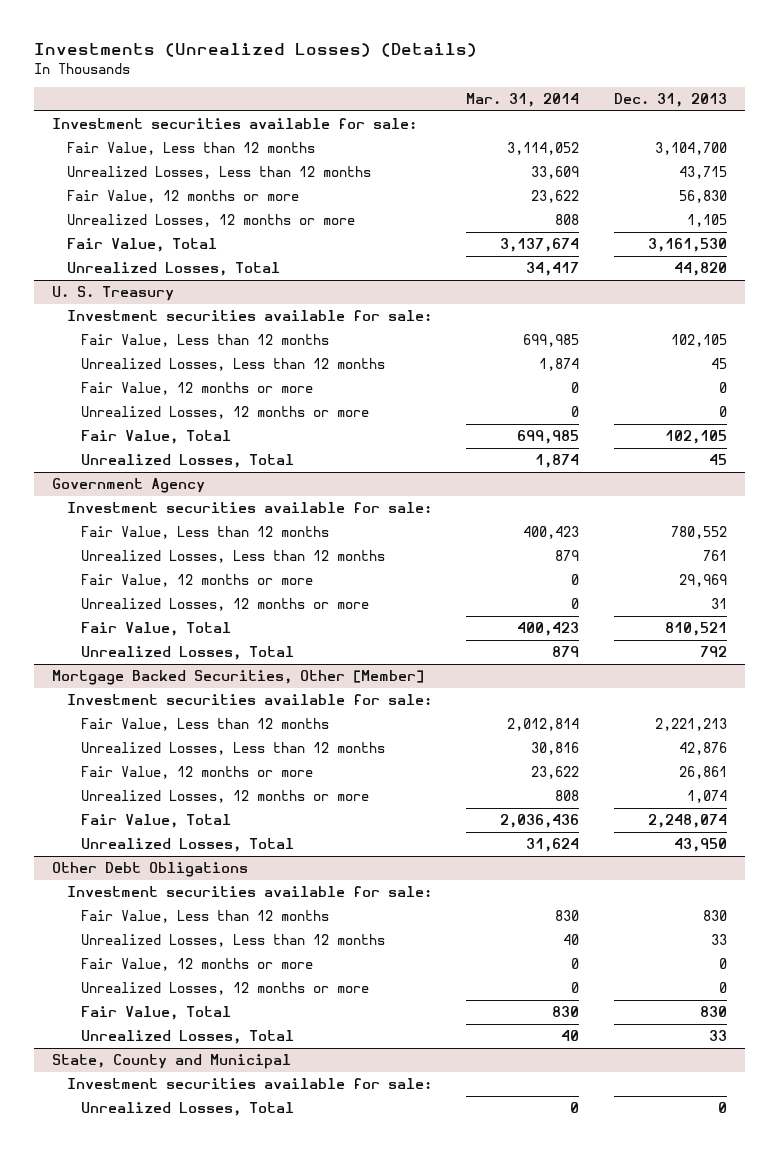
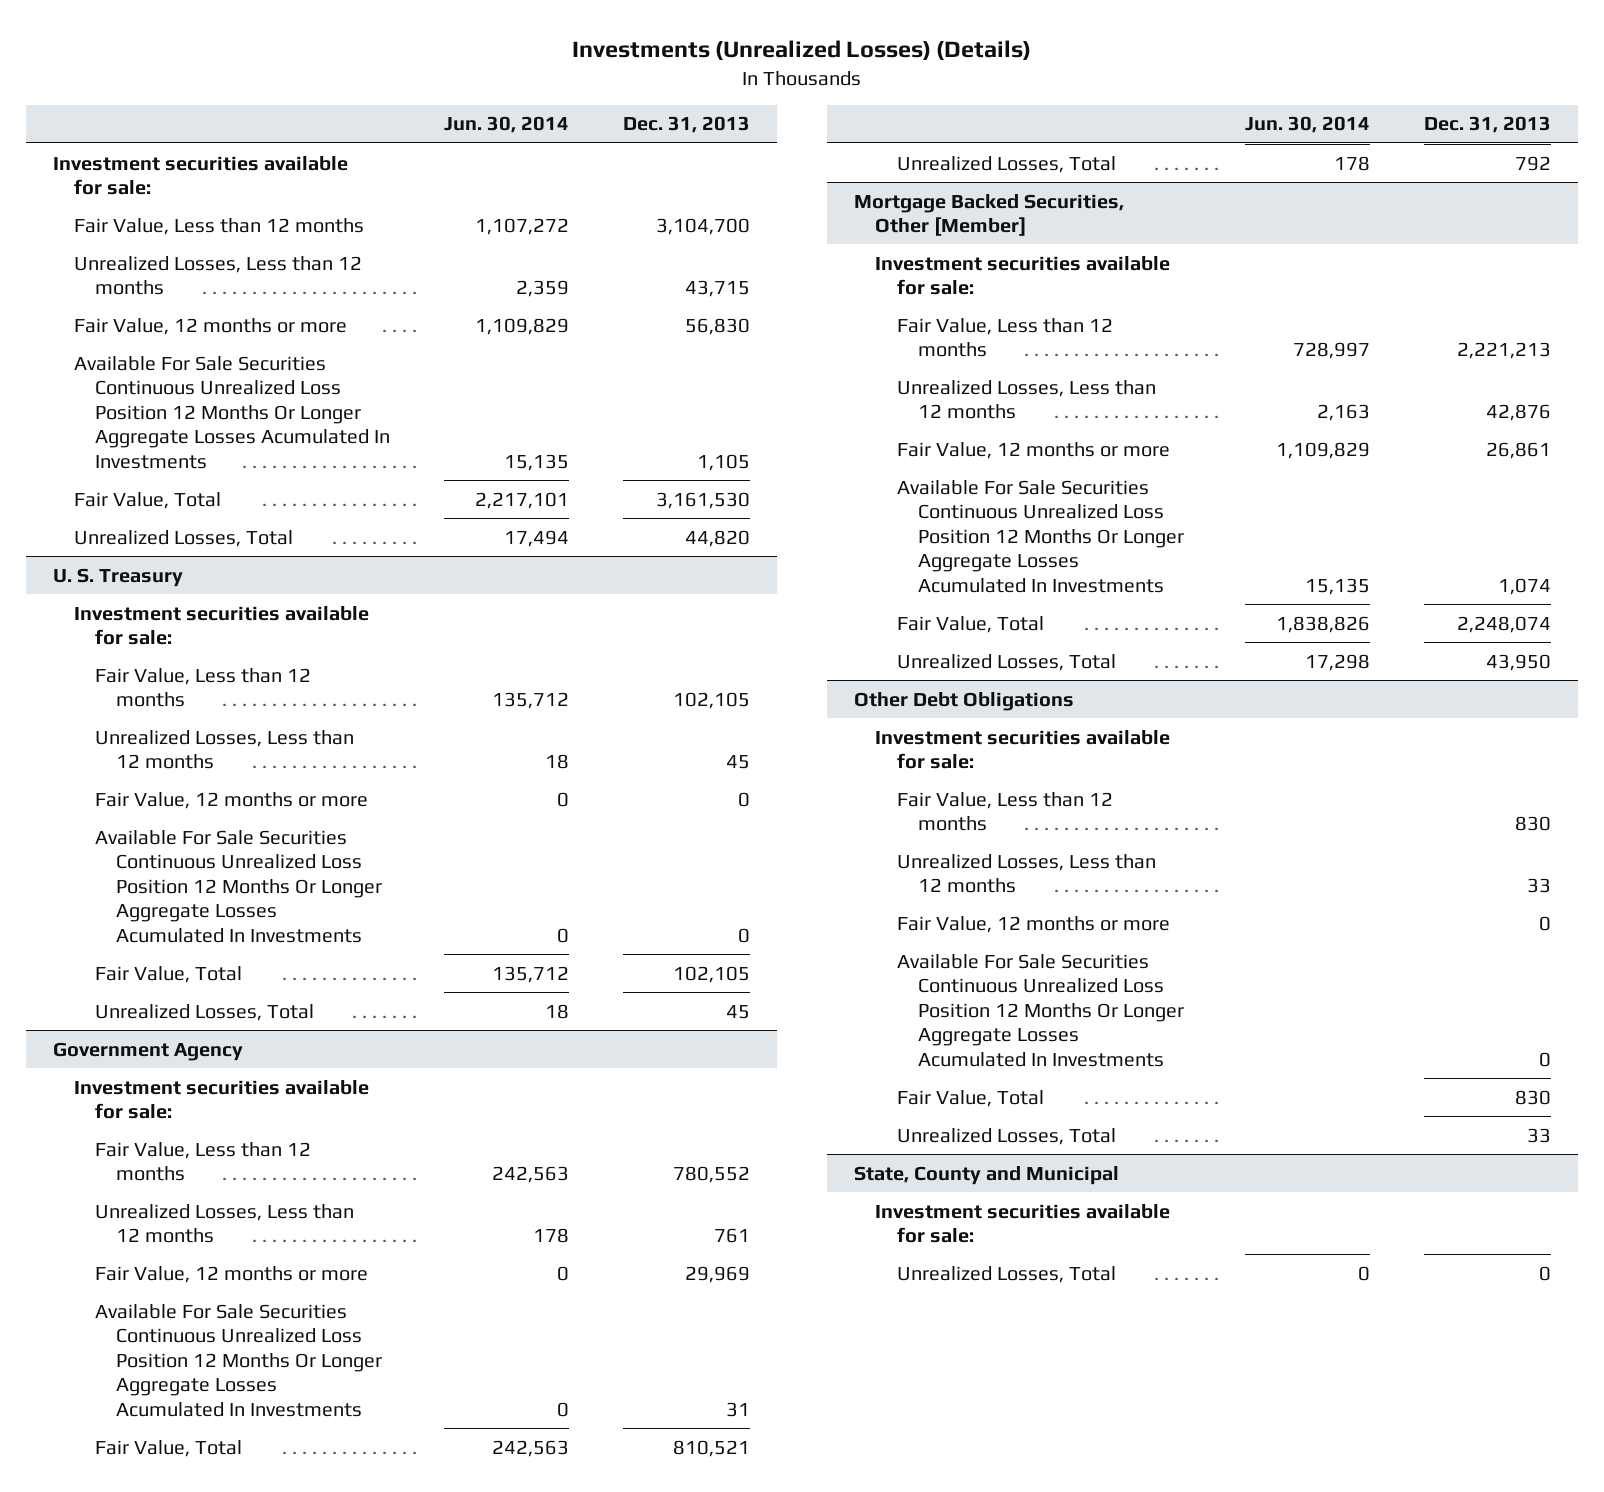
[466,92,580,107] Mar. 31, 2014 -> none
none -> [443,116,569,134] Jun. 30, 2014
[66,213,355,227] Unrealized Losses, 12 months or more -> [73,355,391,469] Available For Sale Securities Continuous Unrealized Loss Position 12 Months Or Longer Aggregate Losses Acumulated In Investments
[81,405,370,419] Unrealized Losses, 12 months or more -> [95,829,383,943] Available For Sale Securities Continuous Unrealized Loss Position 12 Months Or Longer Aggregate Losses Acumulated In Investments
[81,597,370,611] Unrealized Losses, 12 months or more -> [95,1303,383,1417] Available For Sale Securities Continuous Unrealized Loss Position 12 Months Or Longer Aggregate Losses Acumulated In Investments
[81,789,370,803] Unrealized Losses, 12 months or more -> [896,479,1184,593] Available For Sale Securities Continuous Unrealized Loss Position 12 Months Or Longer Aggregate Losses Acumulated In Investments
[81,981,370,995] Unrealized Losses, 12 months or more -> [896,953,1184,1067] Available For Sale Securities Continuous Unrealized Loss Position 12 Months Or Longer Aggregate Losses Acumulated In Investments

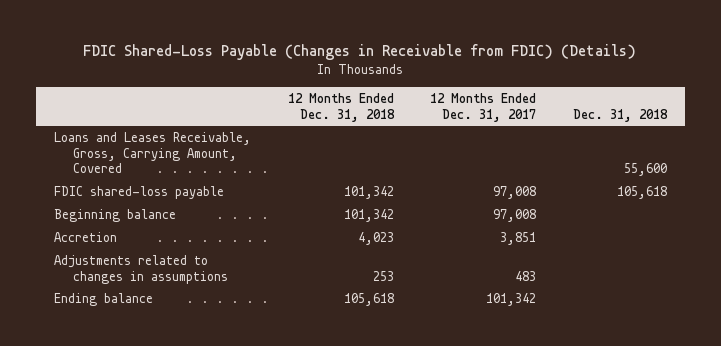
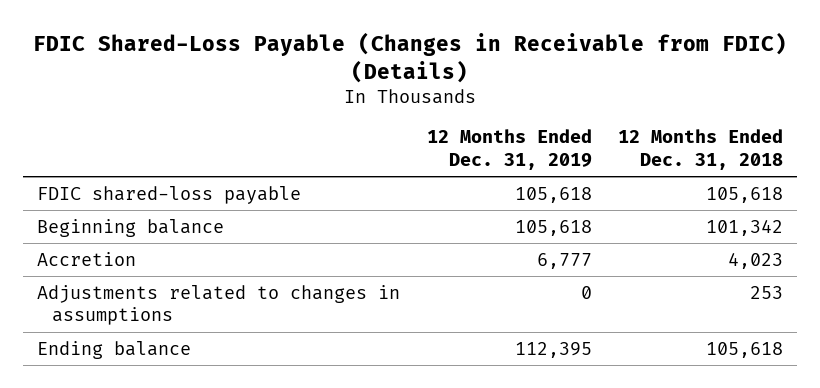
[430,92,537,122] 12 Months Ended Dec. 31, 2017 -> none
[572,108,668,122] Dec. 31, 2018 -> none
none -> [426,129,592,170] 12 Months Ended Dec. 31, 2019
[54,131,252,174] Loans and Leases Receivable, Gross, Carrying Amount, Covered -> none
[343,185,394,199] 101,342 -> [706,186,784,203] 105,618

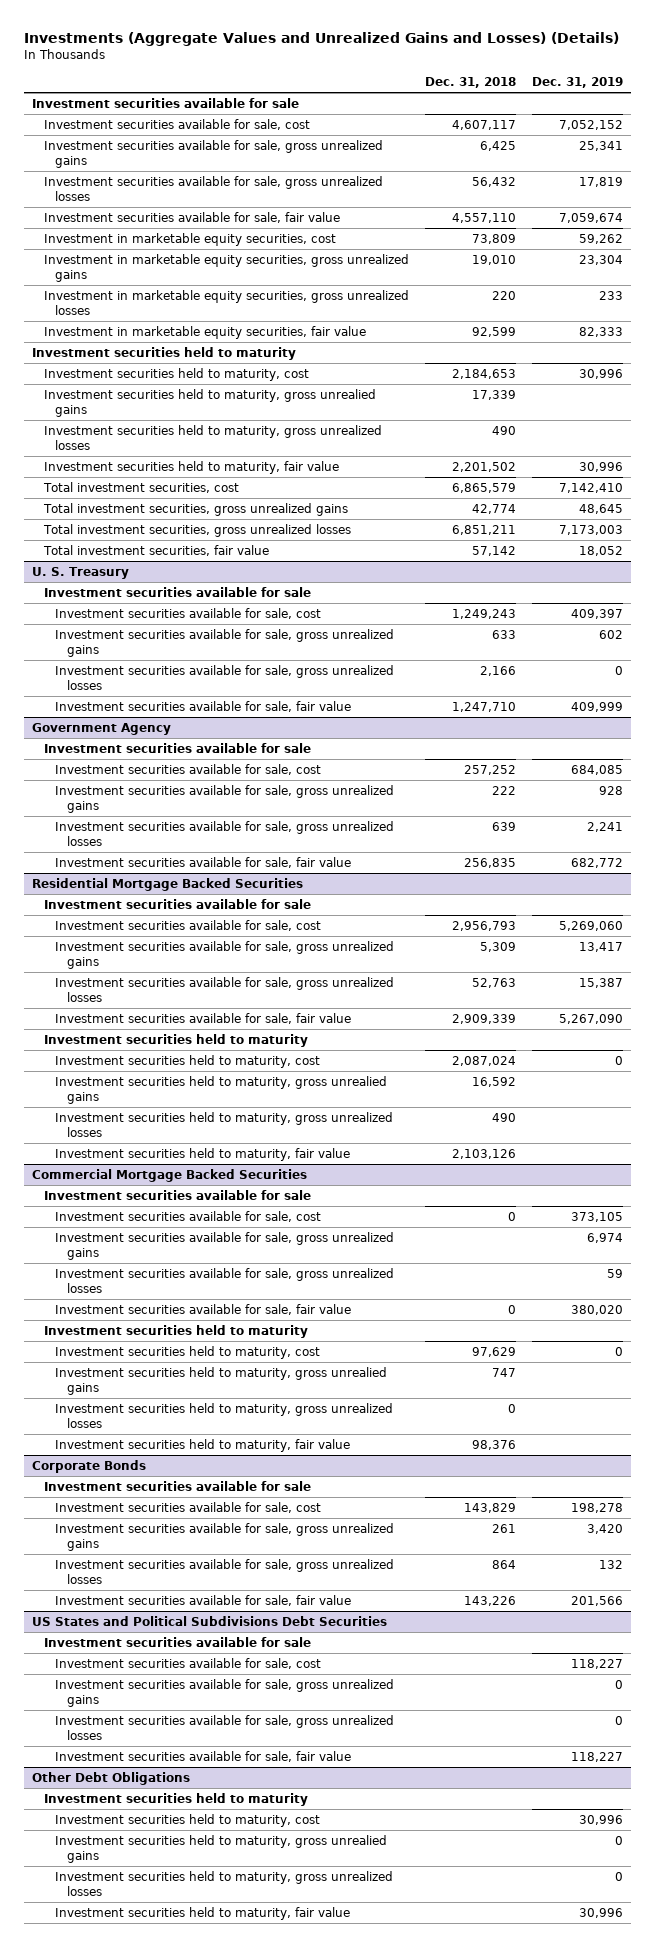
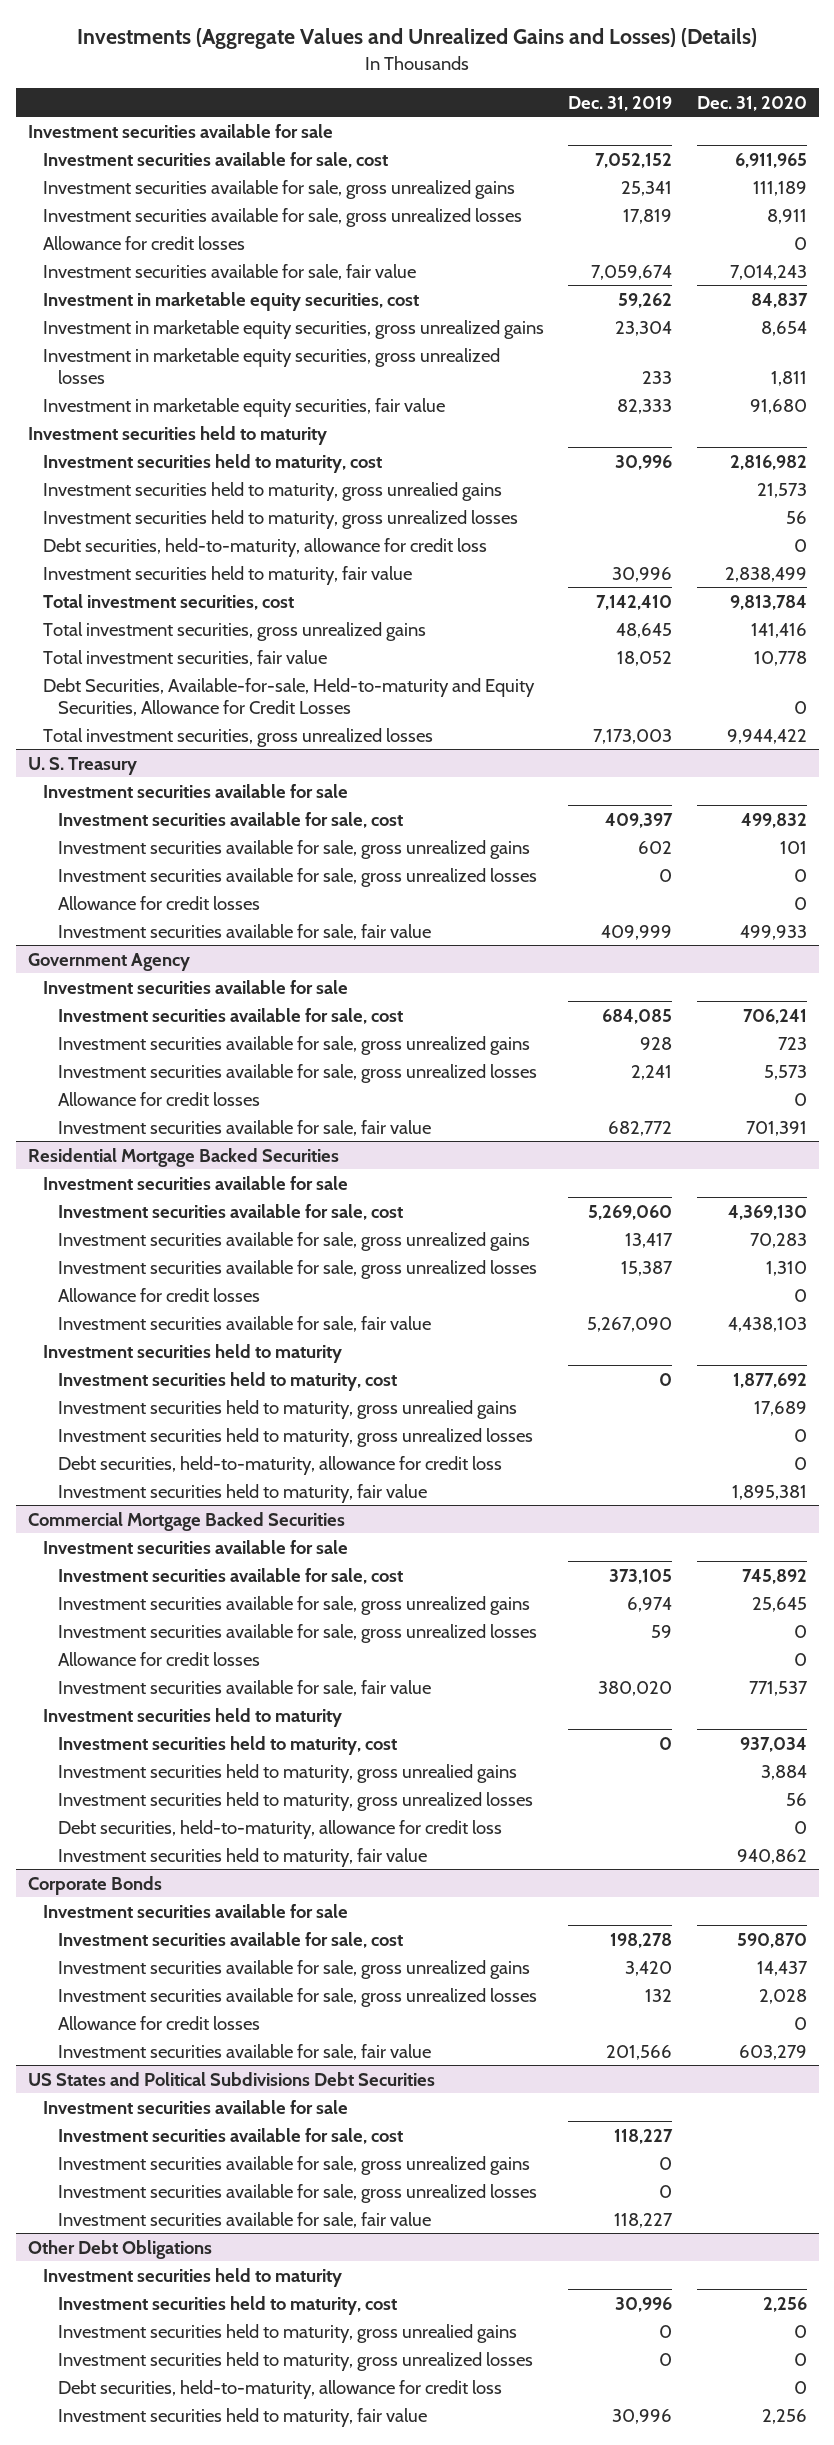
[424,76,516,88] Dec. 31, 2018 -> none
none -> [696,95,807,111] Dec. 31, 2020
none -> [43,235,246,250] Allowance for credit losses
none -> [43,537,488,557] Debt securities, held-to-maturity, allowance for credit loss
none -> [43,677,536,716] Debt Securities, Available-for-sale, Held-to-maturity and Equity Securities, Allowance for Credit Losses
[42,524,351,538] Total investment securities, gross unrealized losses -> [43,727,434,747] Total investment securities, gross unrealized losses
none -> [58,895,261,910] Allowance for credit losses
none -> [58,1091,261,1106] Allowance for credit losses
none -> [58,1287,261,1302] Allowance for credit losses
none -> [58,1455,503,1475] Debt securities, held-to-maturity, allowance for credit loss
none -> [58,1651,261,1666] Allowance for credit losses
none -> [58,1819,503,1839] Debt securities, held-to-maturity, allowance for credit loss
none -> [58,2015,261,2030] Allowance for credit losses
none -> [58,2379,503,2399] Debt securities, held-to-maturity, allowance for credit loss

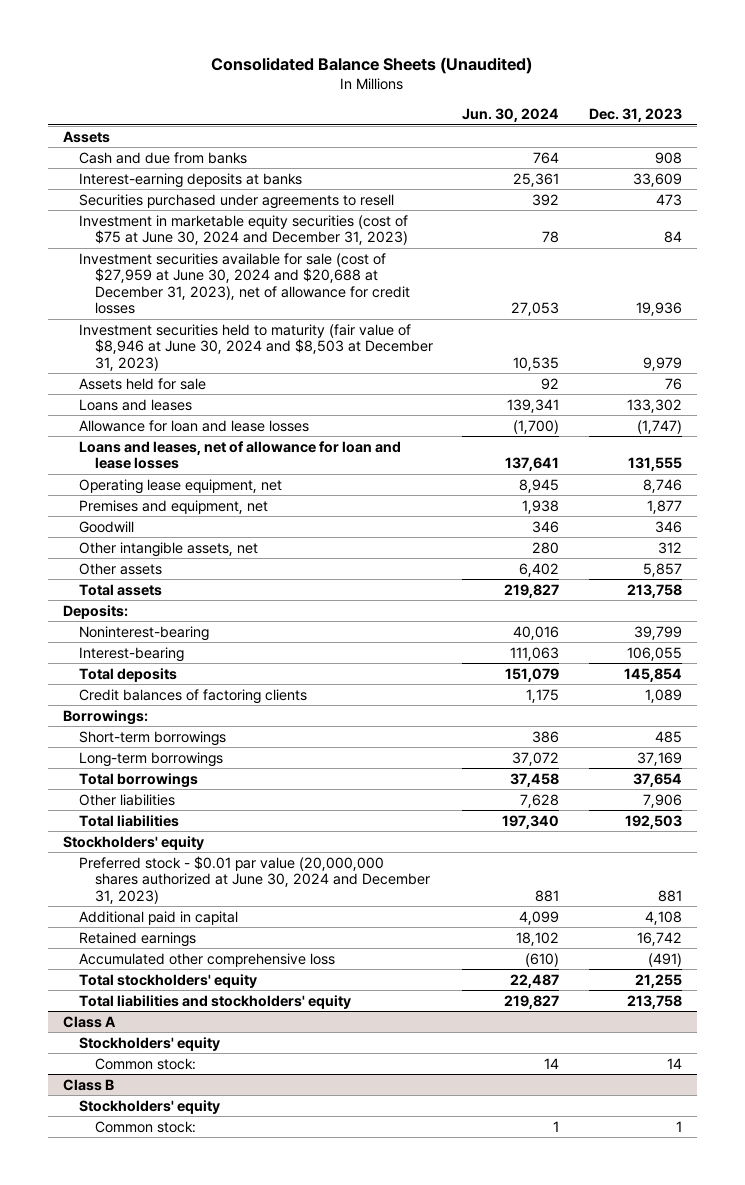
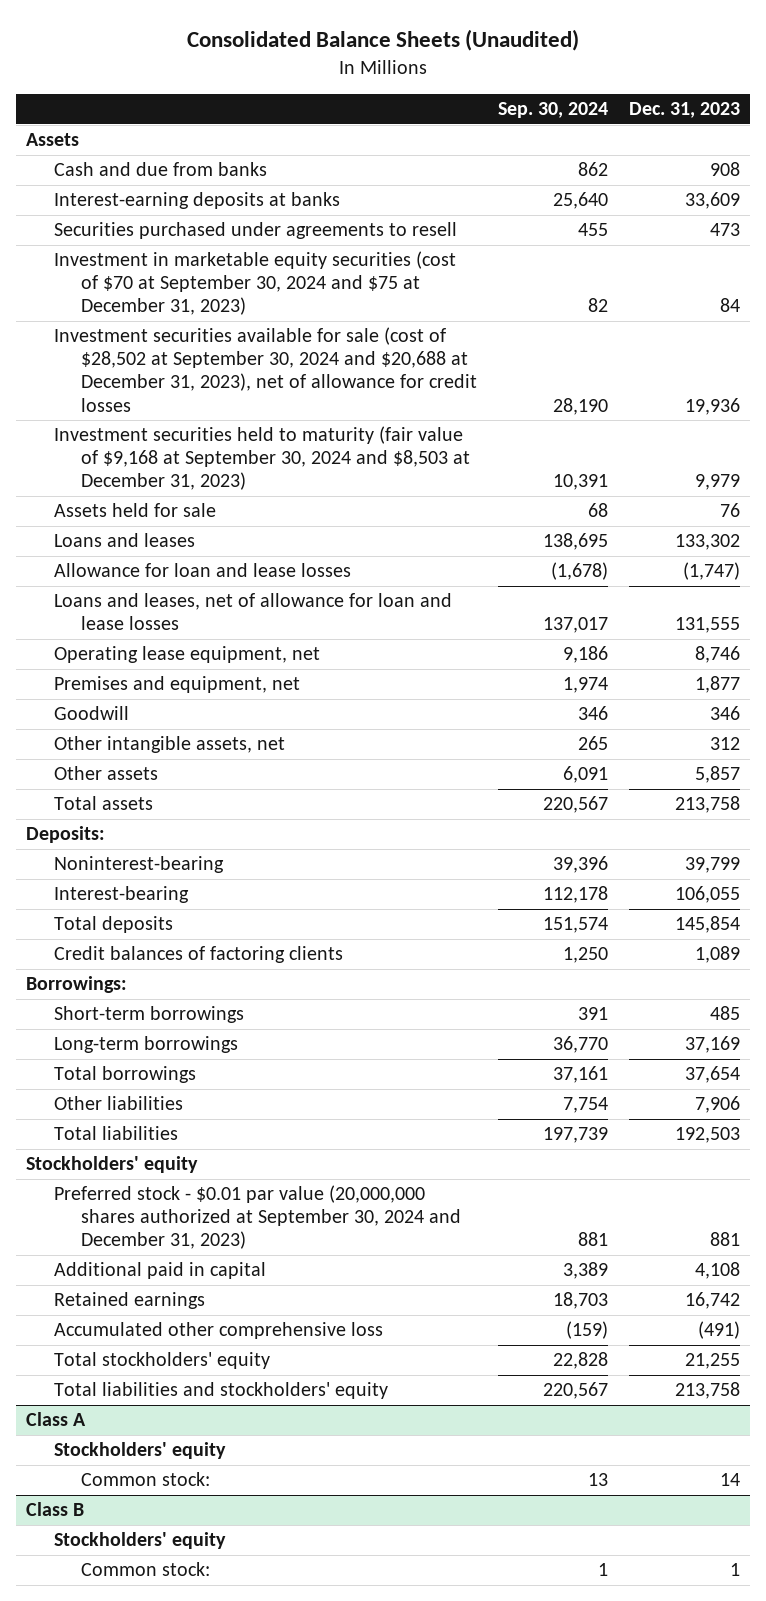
[462,108,560,123] Jun. 30, 2024 -> none
none -> [498,102,609,119] Sep. 30, 2024
[78,214,408,246] Investment in marketable equity securities (cost of $75 at June 30, 2024 and December 31, 2023) -> [53,251,456,316] Investment in marketable equity securities (cost of $70 at September 30, 2024 and $75 at December 31, 2023)
[78,252,410,315] Investment securities available for sale (cost of $27,959 at June 30, 2024 and $20,688 at December 31, 2023), net of allowance for credit losses -> [53,327,478,412] Investment securities available for sale (cost of $28,502 at September 30, 2024 and $20,688 at December 31, 2023), net of allowance for credit losses
[78,323,433,371] Investment securities held to maturity (fair value of $8,946 at June 30, 2024 and $8,503 at December 31, 2023) -> [53,426,471,491] Investment securities held to maturity (fair value of $9,168 at September 30, 2024 and $8,503 at December 31, 2023)
[78,855,430,904] Preferred stock - $0.01 par value (20,000,000 shares authorized at June 30, 2024 and December 31, 2023) -> [53,1185,462,1250] Preferred stock - $0.01 par value (20,000,000 shares authorized at September 30, 2024 and December 31, 2023)

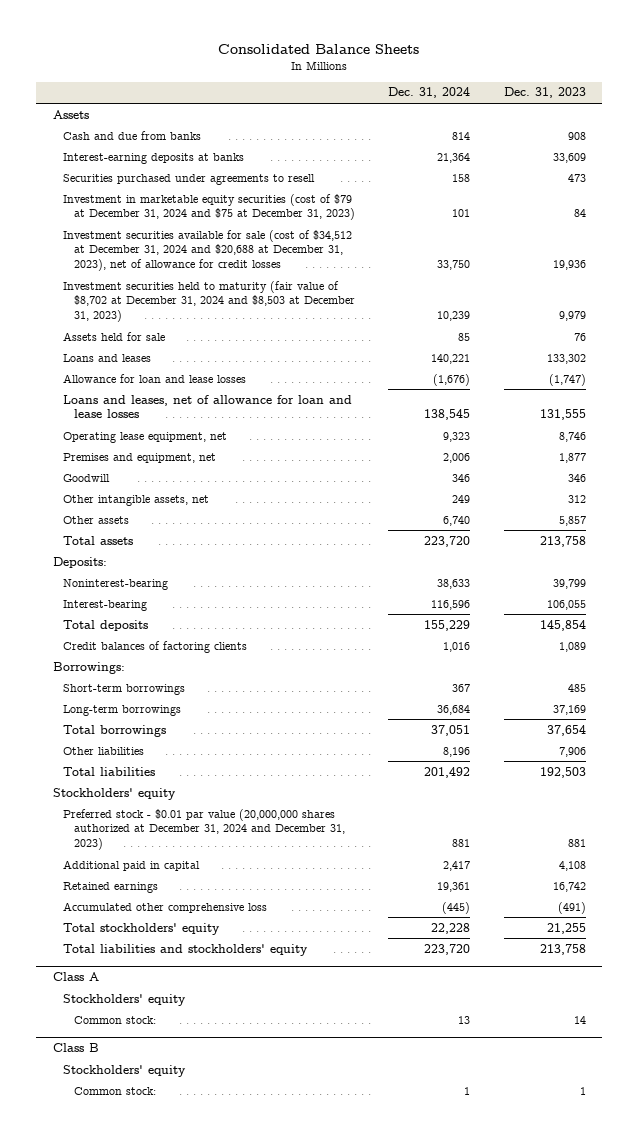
[187,29,580,52] Consolidated Balance Sheets (Unaudited) -> [218,44,420,55] Consolidated Balance Sheets
[498,102,609,119] Sep. 30, 2024 -> none
none -> [388,87,471,99] Dec. 31, 2024
[53,251,456,316] Investment in marketable equity securities (cost of $70 at September 30, 2024 and $75 at December 31, 2023) -> [63,193,355,221] Investment in marketable equity securities (cost of $79 at December 31, 2024 and $75 at December 31, 2023)
[53,327,478,412] Investment securities available for sale (cost of $28,502 at September 30, 2024 and $20,688 at December 31, 2023), net of allowance for credit losses -> [63,229,353,272] Investment securities available for sale (cost of $34,512 at December 31, 2024 and $20,688 at December 31, 2023), net of allowance for credit losses
[53,426,471,491] Investment securities held to maturity (fair value of $9,168 at September 30, 2024 and $8,503 at December 31, 2023) -> [63,280,355,323] Investment securities held to maturity (fair value of $8,702 at December 31, 2024 and $8,503 at December 31, 2023)
[53,1185,462,1250] Preferred stock - $0.01 par value (20,000,000 shares authorized at September 30, 2024 and December 31, 2023) -> [63,808,345,851] Preferred stock - $0.01 par value (20,000,000 shares authorized at December 31, 2024 and December 31, 2023)

